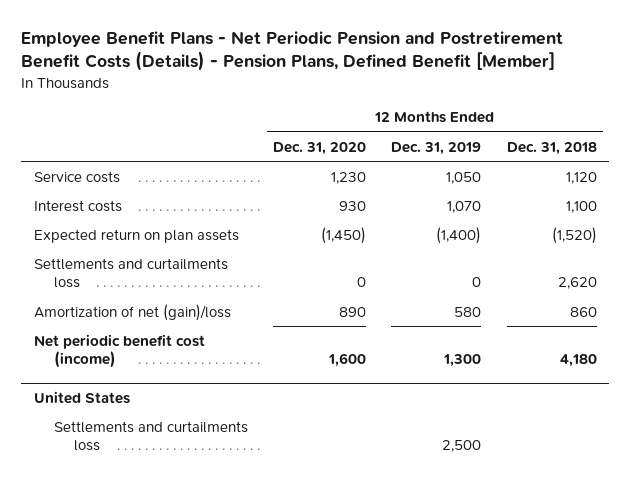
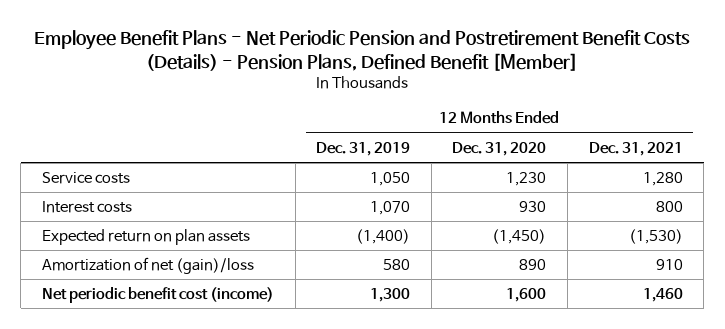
[506,141,597,155] Dec. 31, 2018 -> none
none -> [588,141,683,156] Dec. 31, 2021
[33,257,228,289] Settlements and curtailments loss -> none
[33,390,130,404] United States -> none
[53,420,248,452] Settlements and curtailments loss -> none

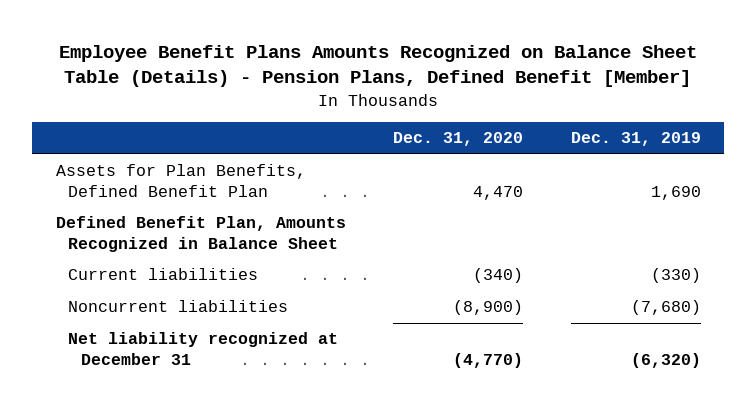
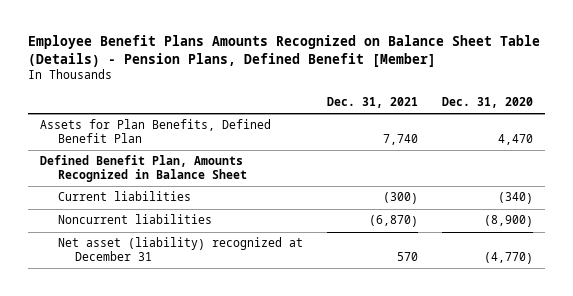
[570,132,701,147] Dec. 31, 2019 -> none
none -> [326,97,418,109] Dec. 31, 2021
[68,332,339,365] Net liability recognized at December 31 -> [57,237,303,262] Net asset (liability) recognized at December 31

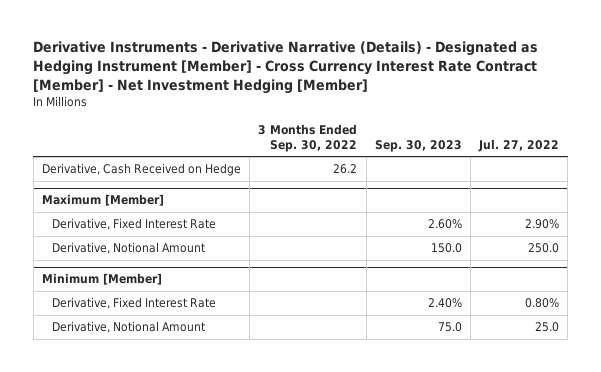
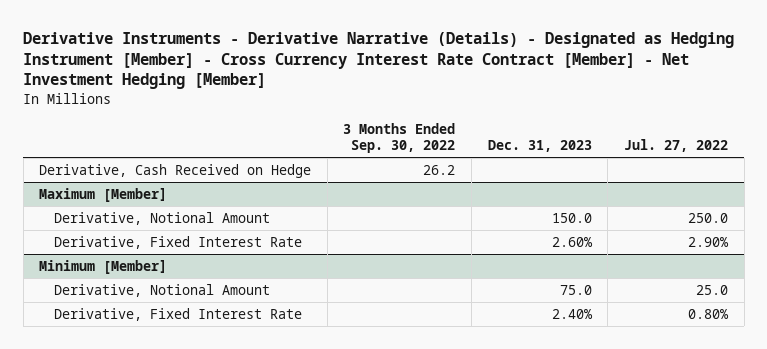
[374,139,462,152] Sep. 30, 2023 -> none
none -> [487,139,592,152] Dec. 31, 2023
[51,218,216,231] Derivative, Fixed Interest Rate -> [53,235,302,249] Derivative, Fixed Interest Rate
[51,297,216,310] Derivative, Fixed Interest Rate -> [53,307,302,321] Derivative, Fixed Interest Rate

